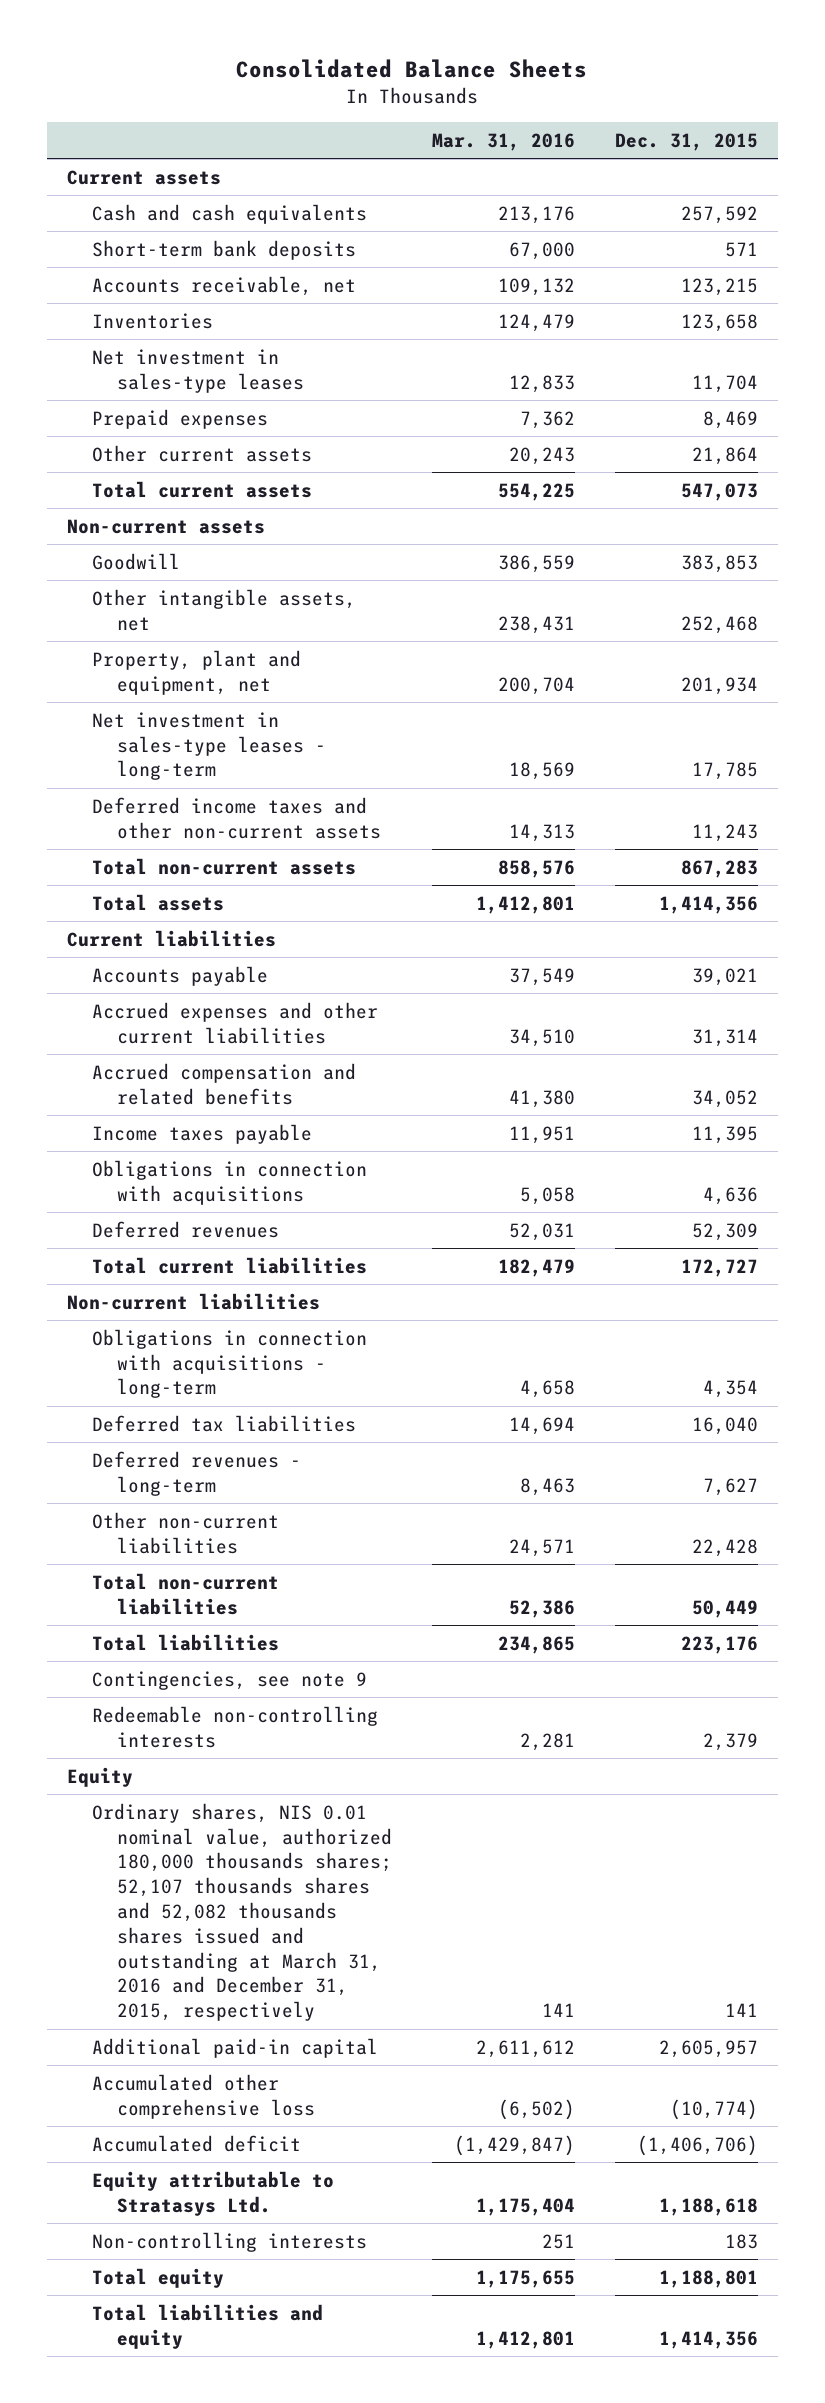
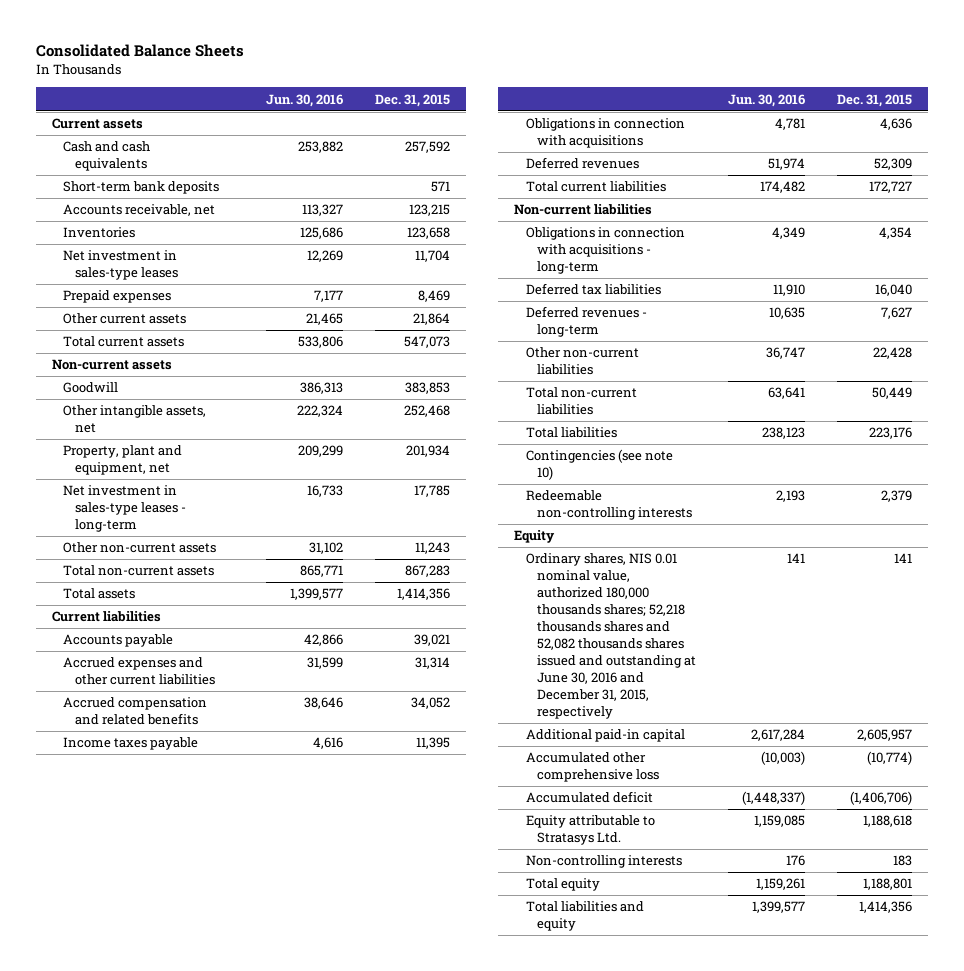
[431,132,575,151] Mar. 31, 2016 -> none
none -> [265,93,343,107] Jun. 30, 2016
[92,796,382,839] Deferred income taxes and other non-current assets -> [63,542,217,554] Other non-current assets
[92,1670,368,1690] Contingencies, see note 9 -> [525,449,673,481] Contingencies (see note 10)
[92,1802,393,2022] Ordinary shares, NIS 0.01 nominal value, authorized 180,000 thousands shares; 52,107 thousands shares and 52,082 thousands shares issued and outstanding at March 31, 2016 and December 31, 2015, respectively -> [525,553,697,720] Ordinary shares, NIS 0.01 nominal value, authorized 180,000 thousands shares; 52,218 thousands shares and 52,082 thousands shares issued and outstanding at June 30, 2016 and December 31, 2015, respectively

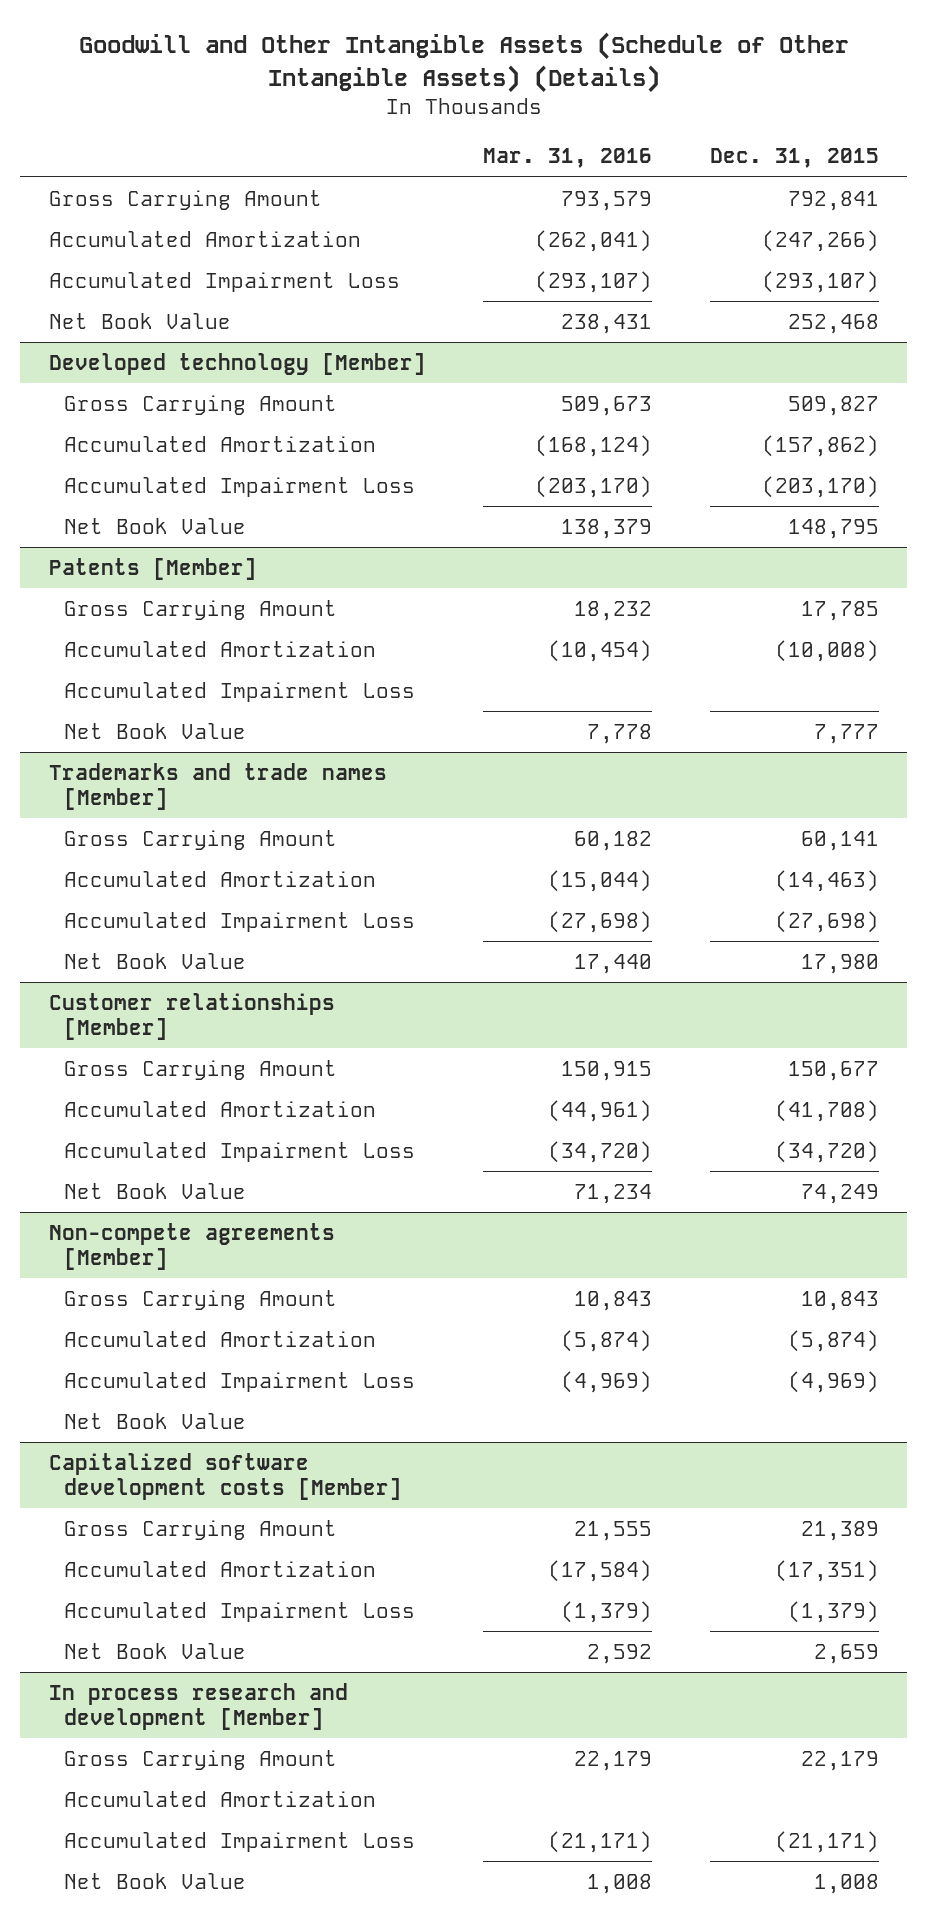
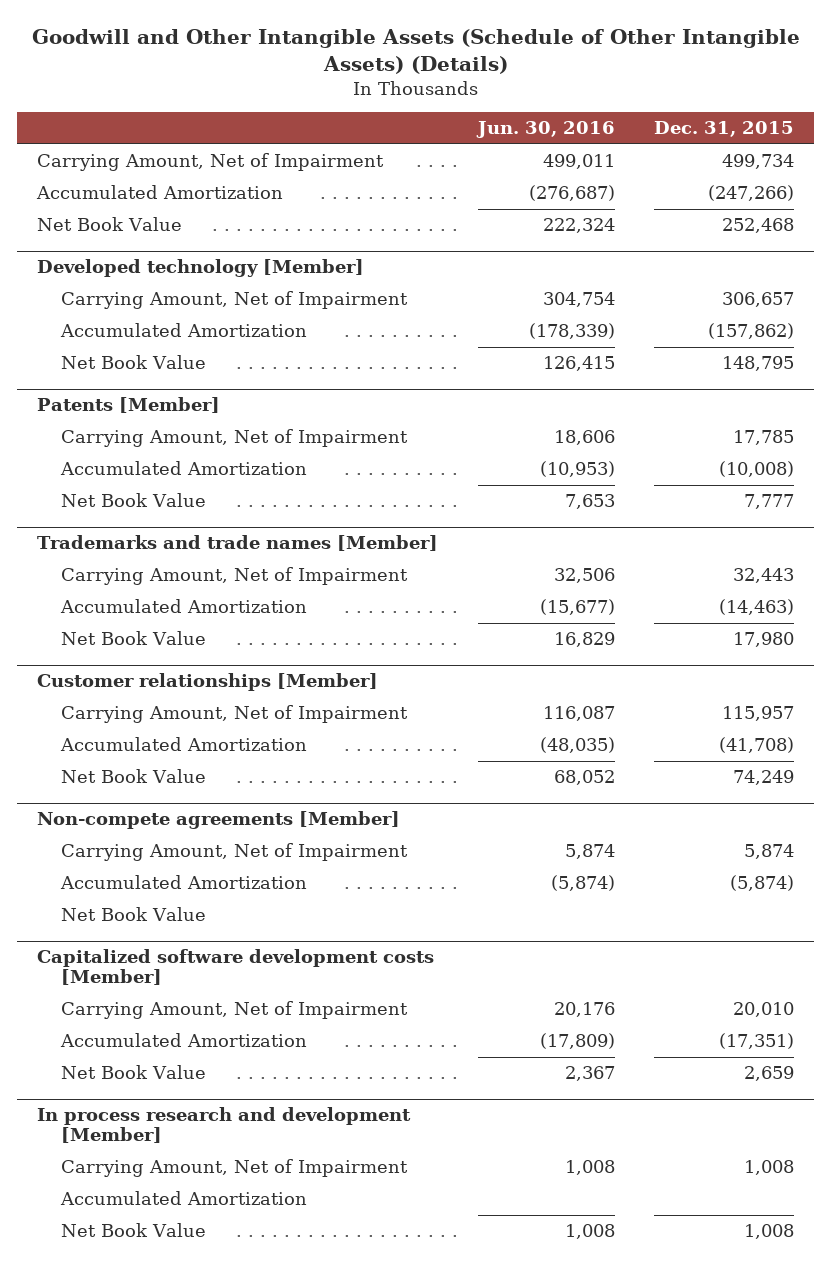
[483,148,653,169] Mar. 31, 2016 -> none
none -> [475,121,615,139] Jun. 30, 2016
[49,190,323,211] Gross Carrying Amount -> none
none -> [37,153,385,172] Carrying Amount, Net of Impairment
[49,272,401,293] Accumulated Impairment Loss -> none
[64,395,338,416] Gross Carrying Amount -> none
none -> [60,291,408,310] Carrying Amount, Net of Impairment
[64,477,416,498] Accumulated Impairment Loss -> none
[64,600,338,621] Gross Carrying Amount -> [60,429,408,448] Carrying Amount, Net of Impairment
[64,682,416,703] Accumulated Impairment Loss -> none
[64,830,338,851] Gross Carrying Amount -> none
none -> [60,567,408,586] Carrying Amount, Net of Impairment
[64,912,416,933] Accumulated Impairment Loss -> none
[64,1060,338,1081] Gross Carrying Amount -> none
none -> [60,705,408,724] Carrying Amount, Net of Impairment
[64,1142,416,1163] Accumulated Impairment Loss -> none
[64,1290,338,1311] Gross Carrying Amount -> none
none -> [60,843,408,862] Carrying Amount, Net of Impairment
[64,1372,416,1393] Accumulated Impairment Loss -> none
[64,1520,338,1541] Gross Carrying Amount -> none
none -> [60,1001,408,1020] Carrying Amount, Net of Impairment
[64,1602,416,1623] Accumulated Impairment Loss -> none
[64,1750,338,1771] Gross Carrying Amount -> none
none -> [60,1159,408,1178] Carrying Amount, Net of Impairment
[64,1832,416,1853] Accumulated Impairment Loss -> none

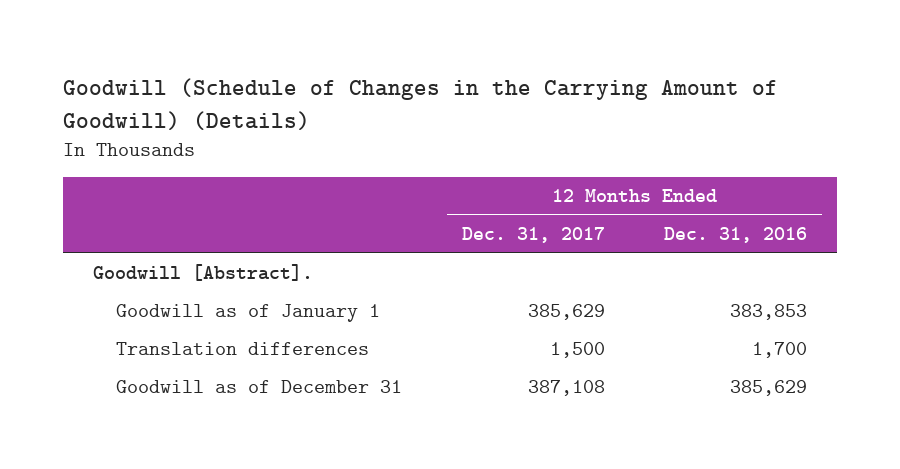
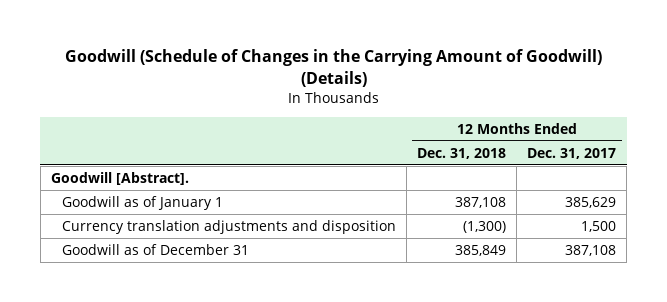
[664,226,808,243] Dec. 31, 2016 -> none
none -> [417,147,507,159] Dec. 31, 2018
[116,342,370,356] Translation differences -> [62,220,397,235] Currency translation adjustments and disposition

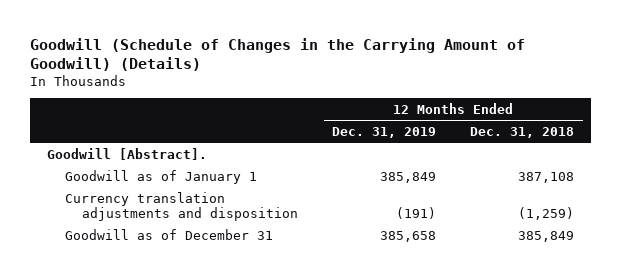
[527,147,617,159] Dec. 31, 2017 -> none
none -> [332,126,437,138] Dec. 31, 2019
[463,221,507,234] (1,300) -> [518,207,575,221] (1,259)

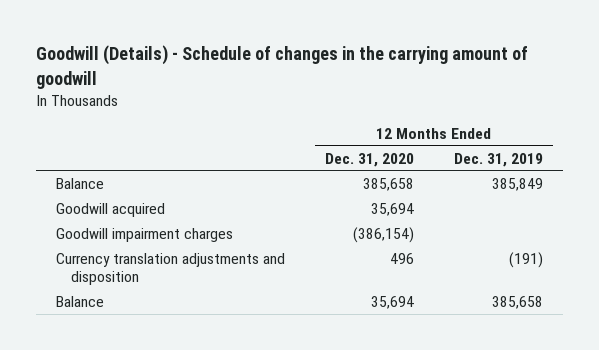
[30,37,526,72] Goodwill (Schedule of Changes in the Carrying Amount of Goodwill) (Details) -> [35,45,528,89] Goodwill (Details) - Schedule of changes in the carrying amount of goodwill
[470,126,575,138] Dec. 31, 2018 -> none
none -> [324,152,414,167] Dec. 31, 2020
[47,147,208,160] Goodwill [Abstract]. -> none
[64,169,257,184] Goodwill as of January 1 -> [55,177,104,189] Balance
none -> [55,202,165,217] Goodwill acquired
none -> [55,227,233,242] Goodwill impairment charges
[64,228,273,240] Goodwill as of December 31 -> [55,295,104,307] Balance

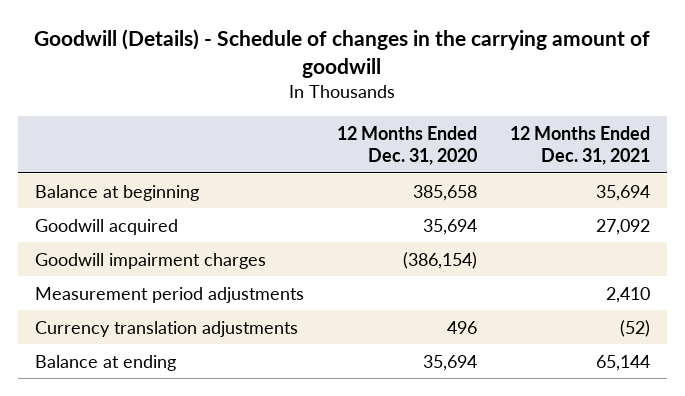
[453,152,543,167] Dec. 31, 2019 -> none
none -> [510,126,651,166] 12 Months Ended Dec. 31, 2021
[55,177,104,189] Balance -> [34,184,199,201] Balance at beginning
none -> [34,286,304,303] Measurement period adjustments
[55,252,285,286] Currency translation adjustments and disposition -> [34,320,298,337] Currency translation adjustments
[55,295,104,307] Balance -> [34,354,176,371] Balance at ending

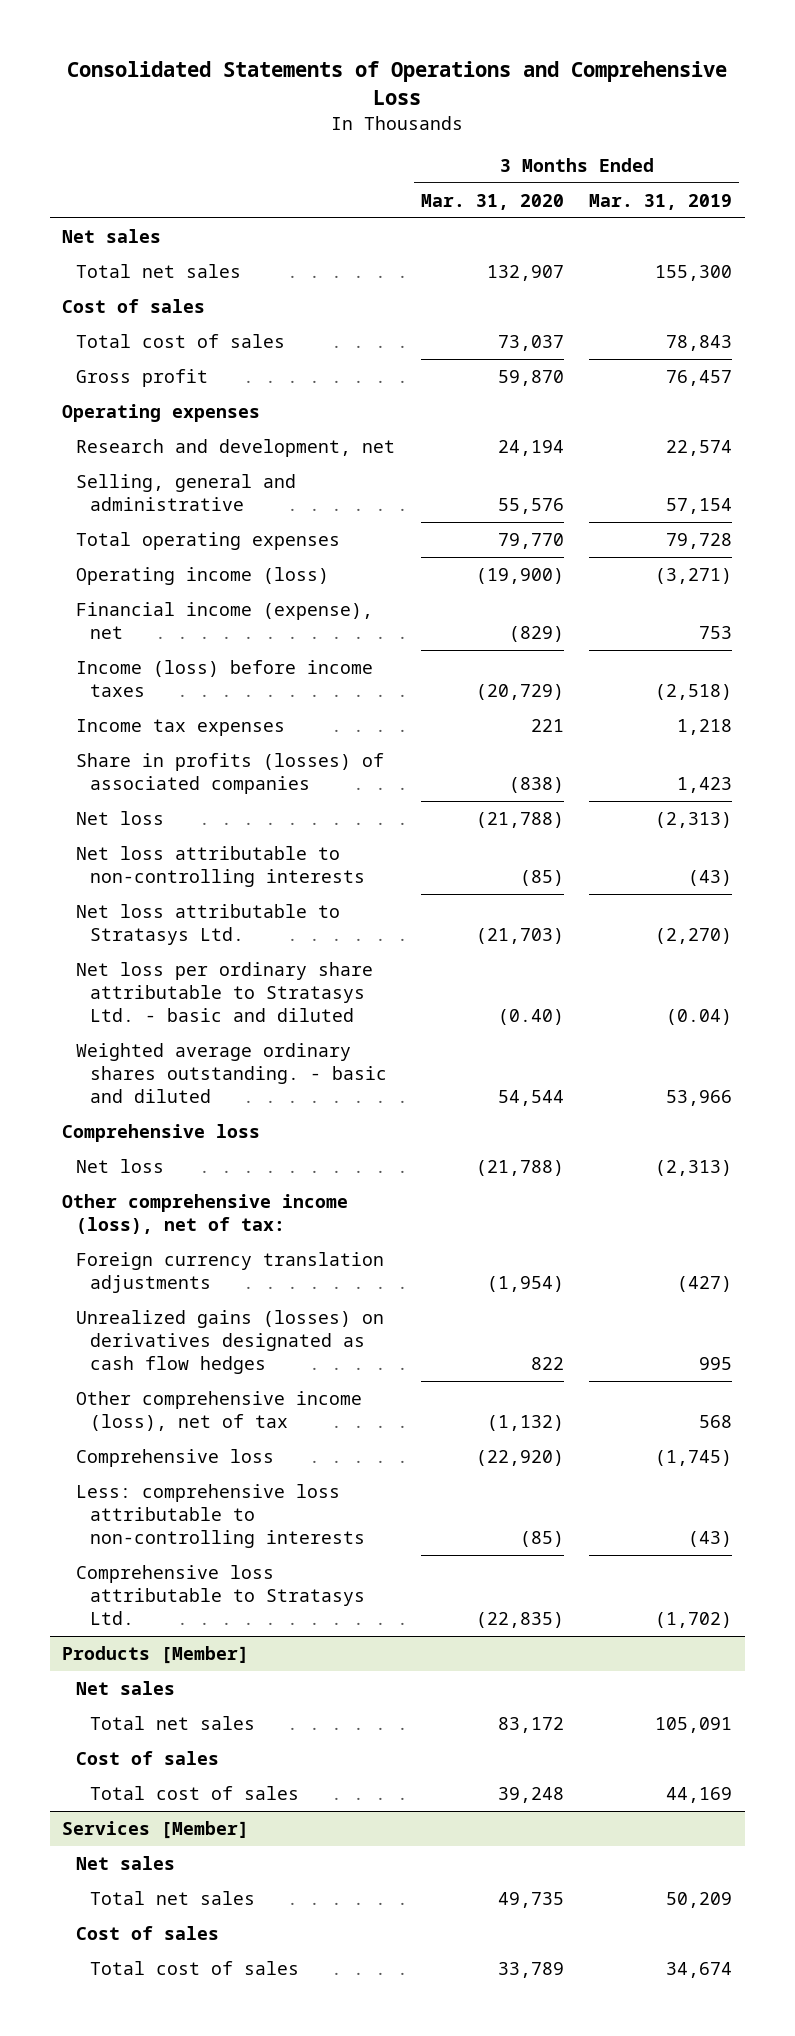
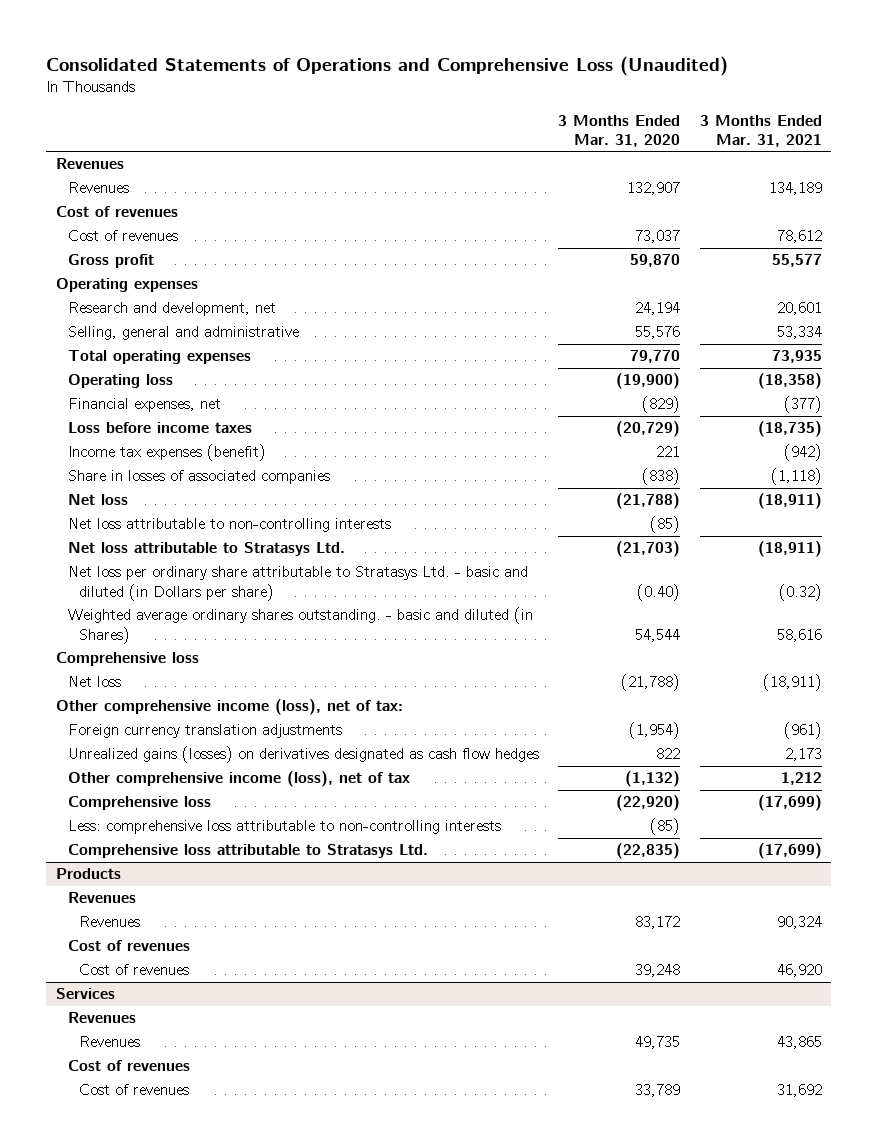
[67,61,728,106] Consolidated Statements of Operations and Comprehensive Loss -> [46,55,729,76] Consolidated Statements of Operations and Comprehensive Loss (Unaudited)
[589,193,733,210] Mar. 31, 2019 -> none
none -> [699,114,822,147] 3 Months Ended Mar. 31, 2021
[62,229,162,244] Net sales -> [55,158,124,170] Revenues
[76,264,242,279] Total net sales -> [67,182,129,194] Revenues
[62,299,206,314] Cost of sales -> [55,206,178,218] Cost of revenues
[76,334,286,349] Total cost of sales -> [67,230,178,242] Cost of revenues
[76,567,330,586] Operating income (loss) -> [67,374,173,389] Operating loss
[76,602,374,640] Financial income (expense), net -> [67,398,221,413] Financial expenses, net
[76,660,374,698] Income (loss) before income taxes -> [67,422,252,434] Loss before income taxes
[76,719,286,737] Income tax expenses -> [67,444,266,462] Income tax expenses (benefit)
[76,753,385,795] Share in profits (losses) of associated companies -> [67,470,330,485] Share in losses of associated companies
[76,962,374,1023] Net loss per ordinary share attributable to Stratasys Ltd. - basic and diluted -> [67,566,528,601] Net loss per ordinary share attributable to Stratasys Ltd. - basic and diluted (in Dollars per share)
[76,1043,387,1104] Weighted average ordinary shares outstanding. - basic and diluted -> [67,607,533,644] Weighted average ordinary shares outstanding. - basic and diluted (in Shares)
[62,1646,250,1665] Products [Member] -> [55,868,121,880] Products
[76,1681,176,1696] Net sales -> [67,892,136,904] Revenues
[89,1716,255,1731] Total net sales -> [79,916,141,928] Revenues
[76,1751,220,1766] Cost of sales -> [67,940,190,952] Cost of revenues
[89,1786,299,1801] Total cost of sales -> [79,964,190,976] Cost of revenues
[62,1821,250,1840] Services [Member] -> [55,988,115,1000] Services
[76,1856,176,1871] Net sales -> [67,1012,136,1024] Revenues
[89,1891,255,1906] Total net sales -> [79,1036,141,1048] Revenues
[76,1926,220,1941] Cost of sales -> [67,1060,190,1072] Cost of revenues
[89,1961,299,1976] Total cost of sales -> [79,1084,190,1096] Cost of revenues

